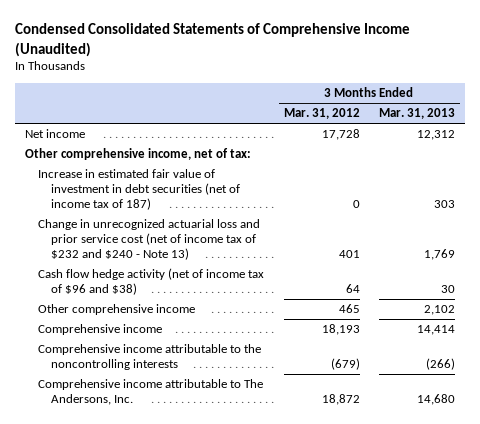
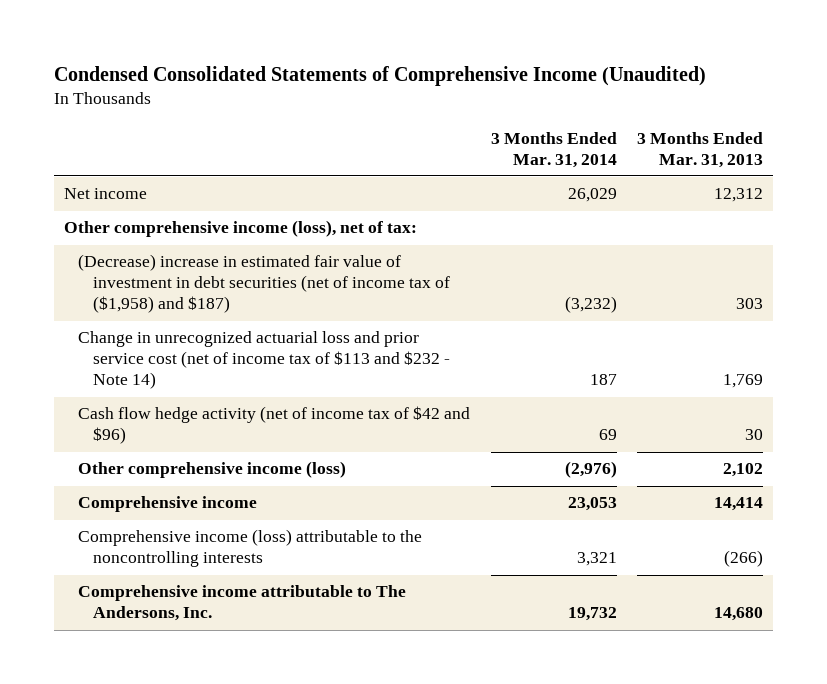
[283,108,360,120] Mar. 31, 2012 -> none
none -> [490,131,617,168] 3 Months Ended Mar. 31, 2014
[24,148,251,161] Other comprehensive income, net of tax: -> [63,220,417,238] Other comprehensive income (loss), net of tax:
[37,169,241,211] Increase in estimated fair value of investment in debt securities (net of income tax of 187) -> [78,254,451,314] (Decrease) increase in estimated fair value of investment in debt securities (net of income tax of ($1,958) and $187)
[37,219,260,261] Change in unrecognized actuarial loss and prior service cost (net of income tax of $232 and $240 - Note 13) -> [78,331,451,390] Change in unrecognized actuarial loss and prior service cost (net of income tax of $113 and $232 - Note 14)
[37,268,264,296] Cash flow hedge activity (net of income tax of $96 and $38) -> [78,406,471,445] Cash flow hedge activity (net of income tax of $42 and $96)
[37,304,195,316] Other comprehensive income -> [78,461,347,479] Other comprehensive income (loss)
[37,344,261,371] Comprehensive income attributable to the noncontrolling interests -> [78,529,423,568] Comprehensive income (loss) attributable to the noncontrolling interests

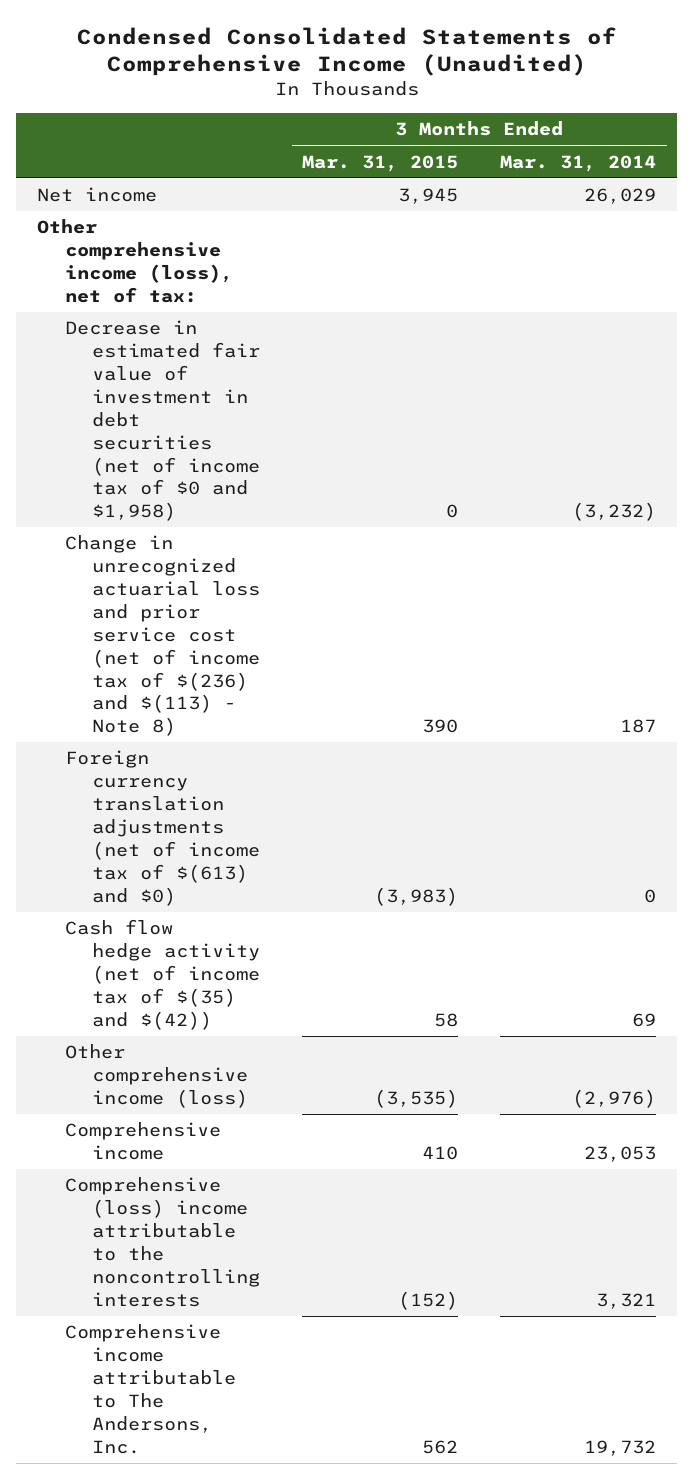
[637,131,764,168] 3 Months Ended Mar. 31, 2013 -> none
none -> [302,154,459,172] Mar. 31, 2015
[78,254,451,314] (Decrease) increase in estimated fair value of investment in debt securities (net of income tax of ($1,958) and $187) -> [64,320,261,522] Decrease in estimated fair value of investment in debt securities (net of income tax of $0 and $1,958)
[78,331,451,390] Change in unrecognized actuarial loss and prior service cost (net of income tax of $113 and $232 - Note 14) -> [64,535,261,737] Change in unrecognized actuarial loss and prior service cost (net of income tax of $(236) and $(113) - Note 8)
none -> [64,750,261,906] Foreign currency translation adjustments (net of income tax of $(613) and $0)
[78,406,471,445] Cash flow hedge activity (net of income tax of $42 and $96) -> [64,919,261,1030] Cash flow hedge activity (net of income tax of $(35) and $(42))
[78,529,423,568] Comprehensive income (loss) attributable to the noncontrolling interests -> [64,1177,261,1307] Comprehensive (loss) income attributable to the noncontrolling interests

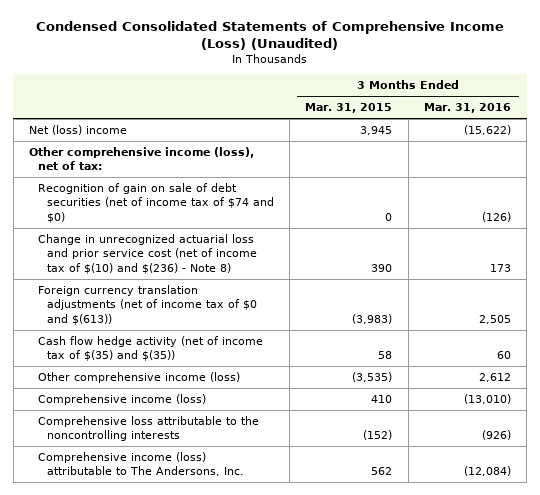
[76,26,617,77] Condensed Consolidated Statements of Comprehensive Income (Unaudited) -> [35,20,504,51] Condensed Consolidated Statements of Comprehensive Income (Loss) (Unaudited)
[500,154,657,172] Mar. 31, 2014 -> none
none -> [423,103,511,114] Mar. 31, 2016
[37,187,158,203] Net income -> [29,125,128,136] Net (loss) income
[64,320,261,522] Decrease in estimated fair value of investment in debt securities (net of income tax of $0 and $1,958) -> [37,183,274,223] Recognition of gain on sale of debt securities (net of income tax of $74 and $0)
[64,535,261,737] Change in unrecognized actuarial loss and prior service cost (net of income tax of $(236) and $(113) - Note 8) -> [37,234,257,274] Change in unrecognized actuarial loss and prior service cost (net of income tax of $(10) and $(236) - Note 8)
[64,750,261,906] Foreign currency translation adjustments (net of income tax of $(613) and $0) -> [37,285,257,325] Foreign currency translation adjustments (net of income tax of $0 and $(613))
[64,919,261,1030] Cash flow hedge activity (net of income tax of $(35) and $(42)) -> [37,336,263,362] Cash flow hedge activity (net of income tax of $(35) and $(35))
[64,1122,221,1161] Comprehensive income -> [37,394,206,406] Comprehensive income (loss)
[64,1177,261,1307] Comprehensive (loss) income attributable to the noncontrolling interests -> [37,416,259,442] Comprehensive loss attributable to the noncontrolling interests
[64,1324,237,1454] Comprehensive income attributable to The Andersons, Inc. -> [37,452,244,477] Comprehensive income (loss) attributable to The Andersons, Inc.

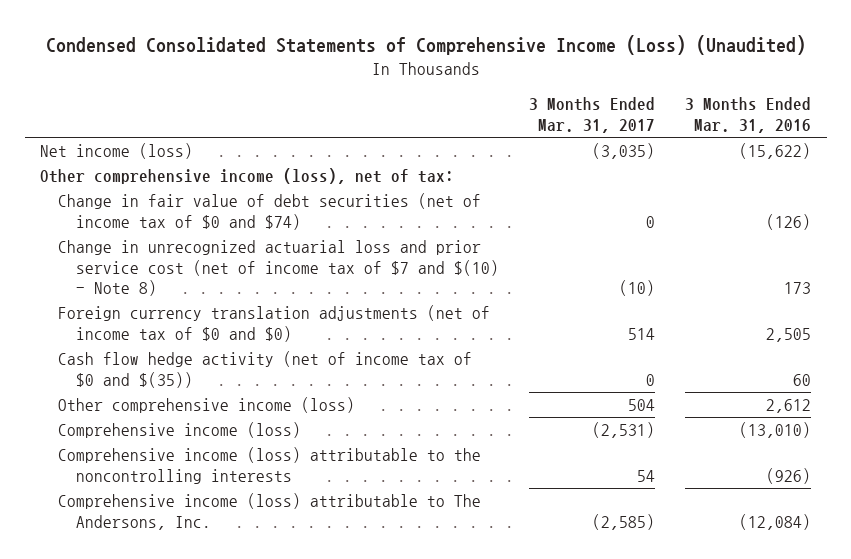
[305,103,393,114] Mar. 31, 2015 -> none
none -> [529,97,656,133] 3 Months Ended Mar. 31, 2017
[29,125,128,136] Net (loss) income -> [39,143,193,160] Net income (loss)
[37,183,274,223] Recognition of gain on sale of debt securities (net of income tax of $74 and $0) -> [57,193,481,230] Change in fair value of debt securities (net of income tax of $0 and $74)
[37,234,257,274] Change in unrecognized actuarial loss and prior service cost (net of income tax of $(10) and $(236) - Note 8) -> [57,240,499,297] Change in unrecognized actuarial loss and prior service cost (net of income tax of $7 and $(10) - Note 8)
[37,285,257,325] Foreign currency translation adjustments (net of income tax of $0 and $(613)) -> [57,305,490,342] Foreign currency translation adjustments (net of income tax of $0 and $0)
[37,336,263,362] Cash flow hedge activity (net of income tax of $(35) and $(35)) -> [57,351,472,388] Cash flow hedge activity (net of income tax of $0 and $(35))
[37,416,259,442] Comprehensive loss attributable to the noncontrolling interests -> [57,447,481,484] Comprehensive income (loss) attributable to the noncontrolling interests

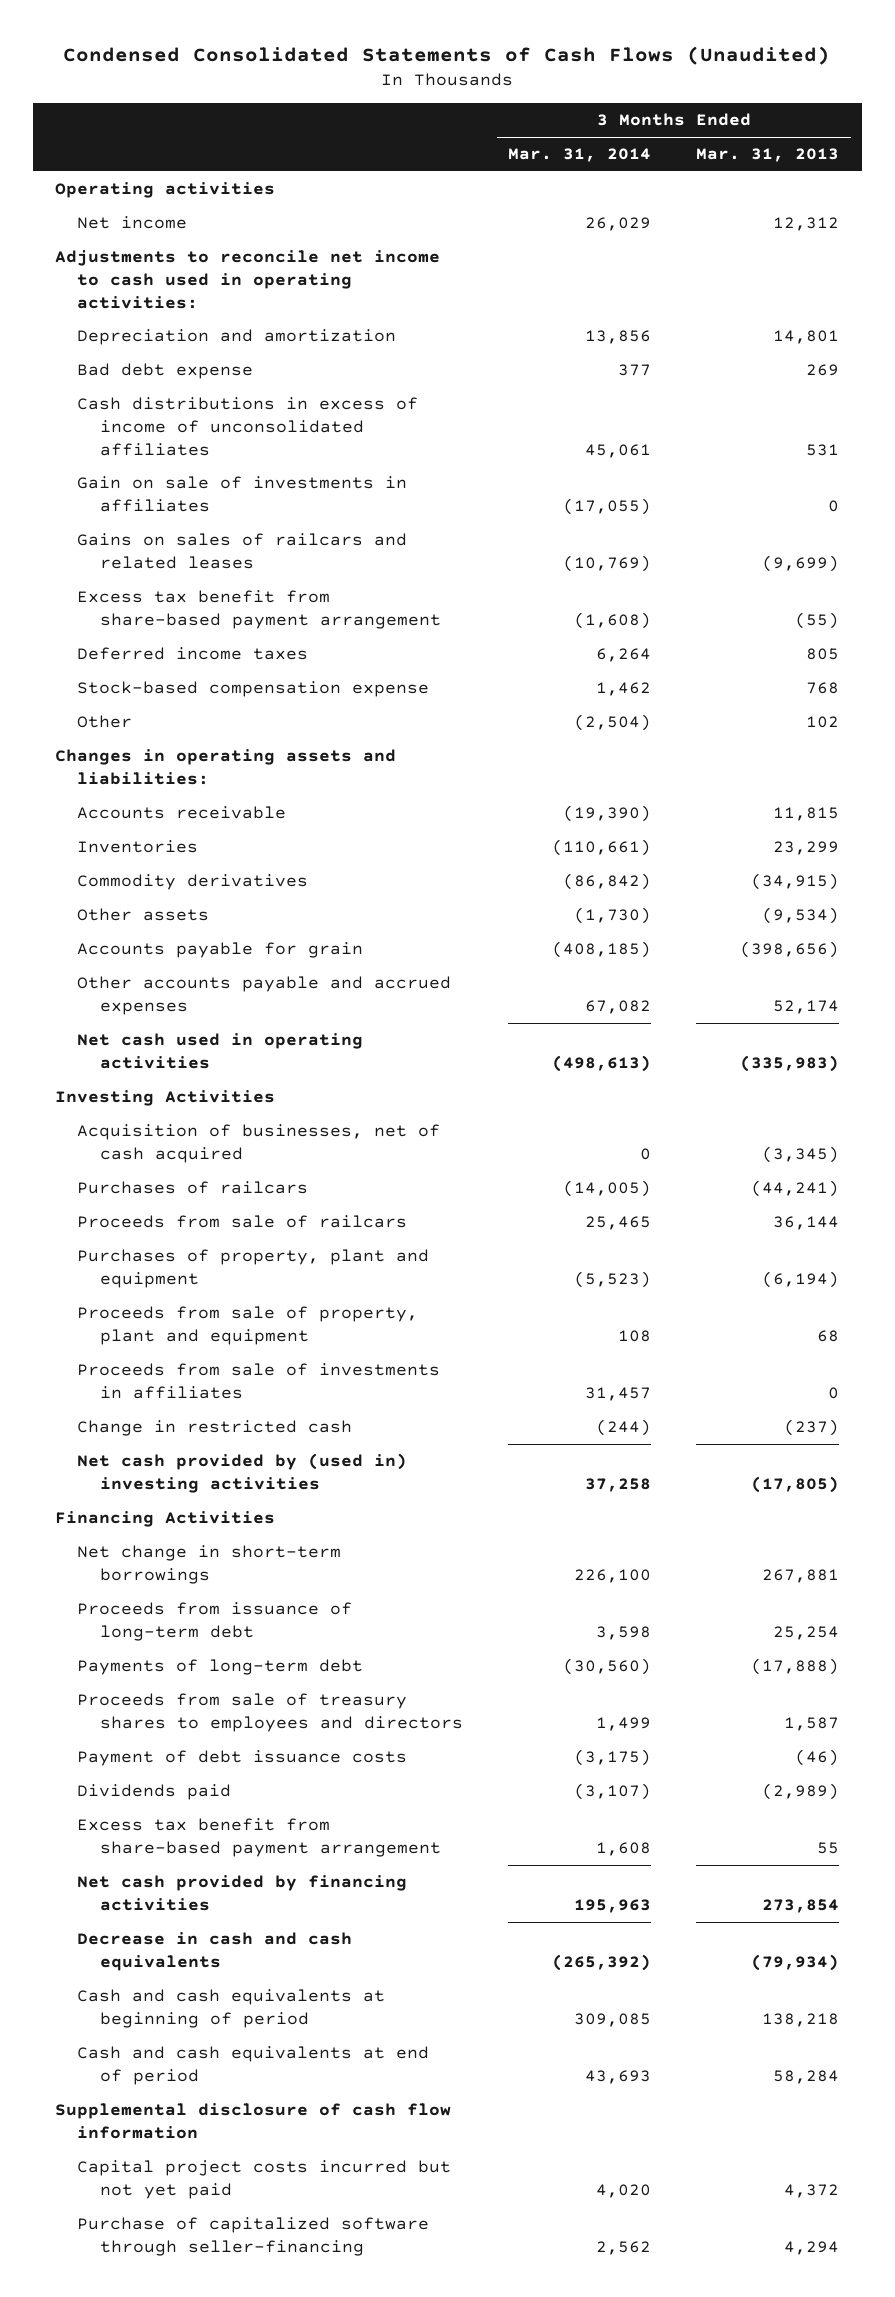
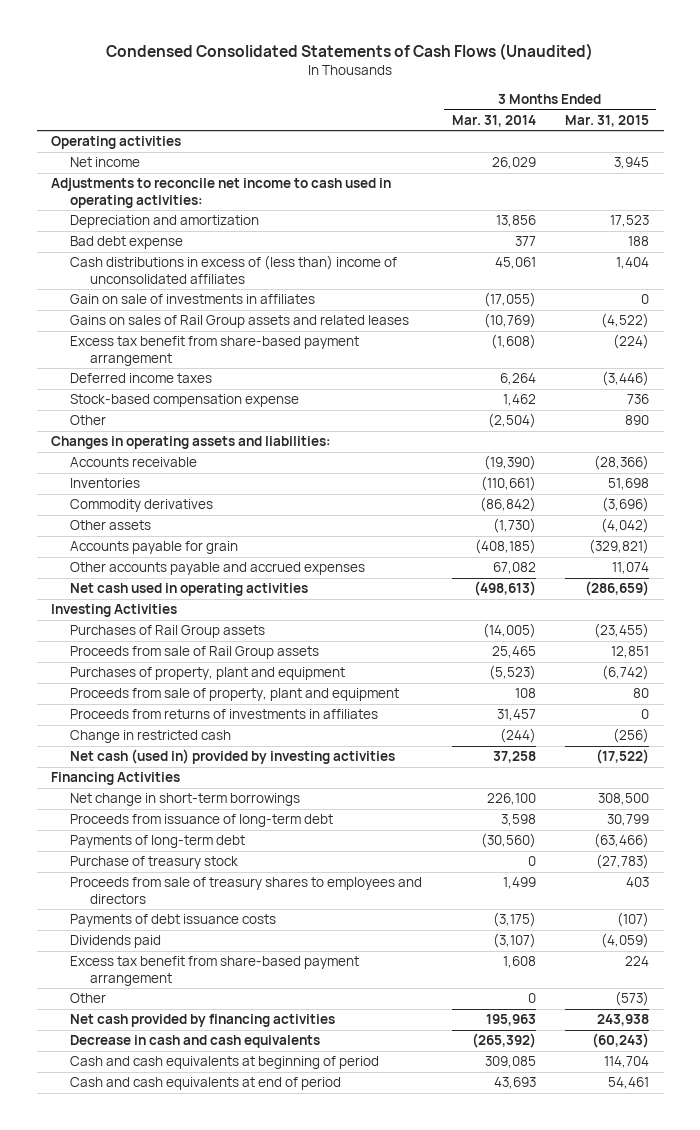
[696,148,840,163] Mar. 31, 2013 -> none
none -> [564,114,649,127] Mar. 31, 2015
[77,397,419,456] Cash distributions in excess of income of unconsolidated affiliates -> [70,255,398,284] Cash distributions in excess of (less than) income of unconsolidated affiliates
[77,533,408,569] Gains on sales of railcars and related leases -> [70,315,410,329] Gains on sales of Rail Group assets and related leases
[77,1124,441,1163] Acquisition of businesses, net of cash acquired -> none
[77,1181,309,1195] Purchases of railcars -> [70,625,266,639] Purchases of Rail Group assets
[77,1215,408,1229] Proceeds from sale of railcars -> [70,646,320,660] Proceeds from sale of Rail Group assets
[77,1363,441,1399] Proceeds from sale of investments in affiliates -> [70,709,379,720] Proceeds from returns of investments in affiliates
[77,1453,408,1493] Net cash provided by (used in) investing activities -> [70,749,396,765] Net cash (used in) provided by investing activities
none -> [70,856,239,870] Purchase of treasury stock
[77,1750,408,1767] Payment of debt issuance costs -> [70,914,277,928] Payments of debt issuance costs
none -> [70,993,107,1004] Other
[55,2103,452,2139] Supplemental disclosure of cash flow information -> none
[77,2160,452,2199] Capital project costs incurred but not yet paid -> none
[77,2217,430,2256] Purchase of capitalized software through seller-financing -> none

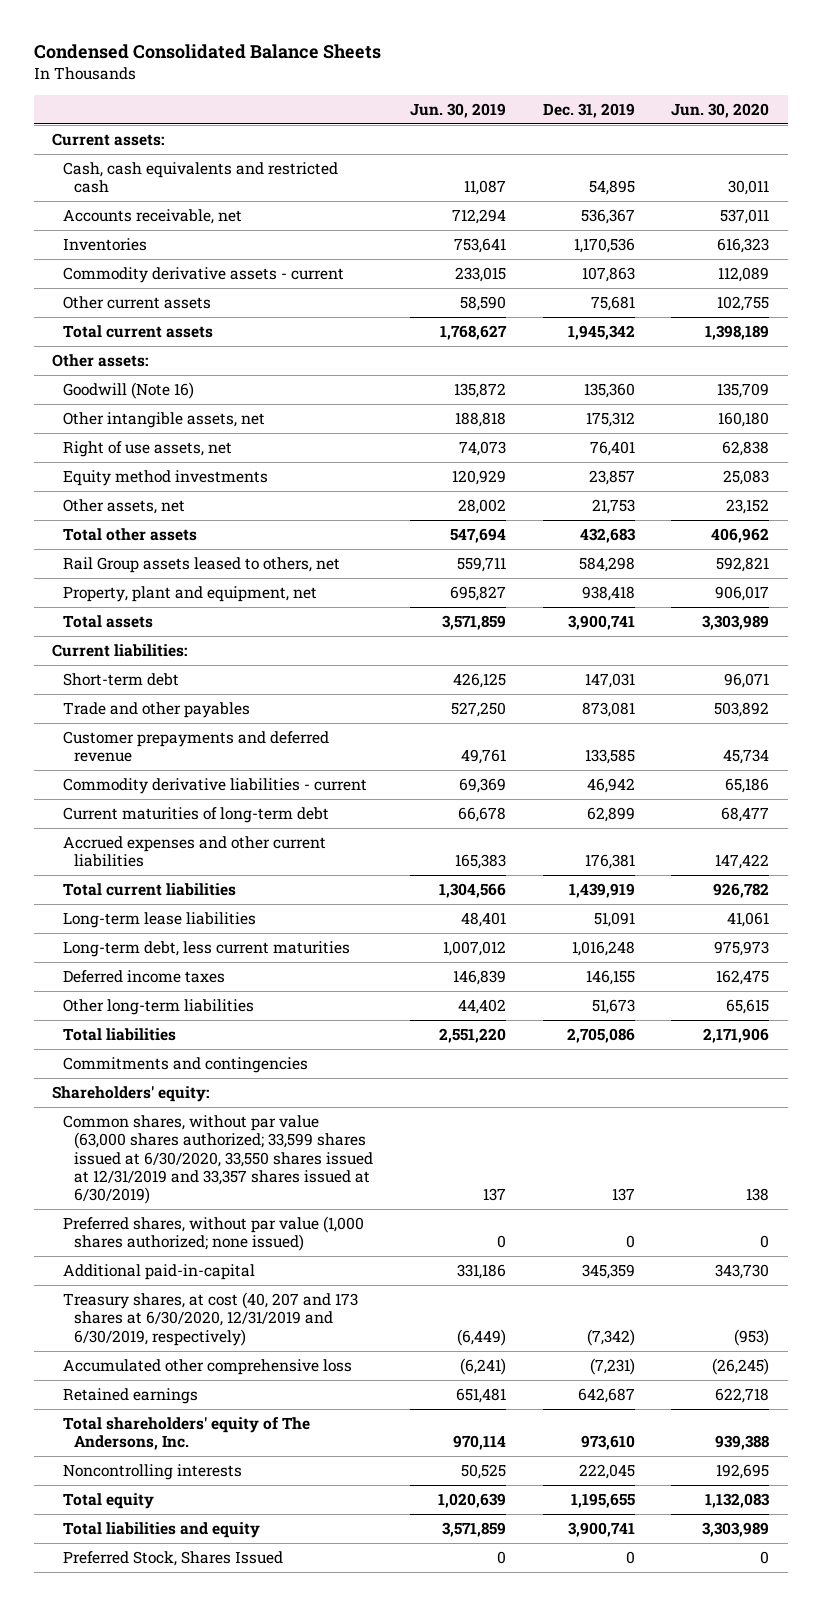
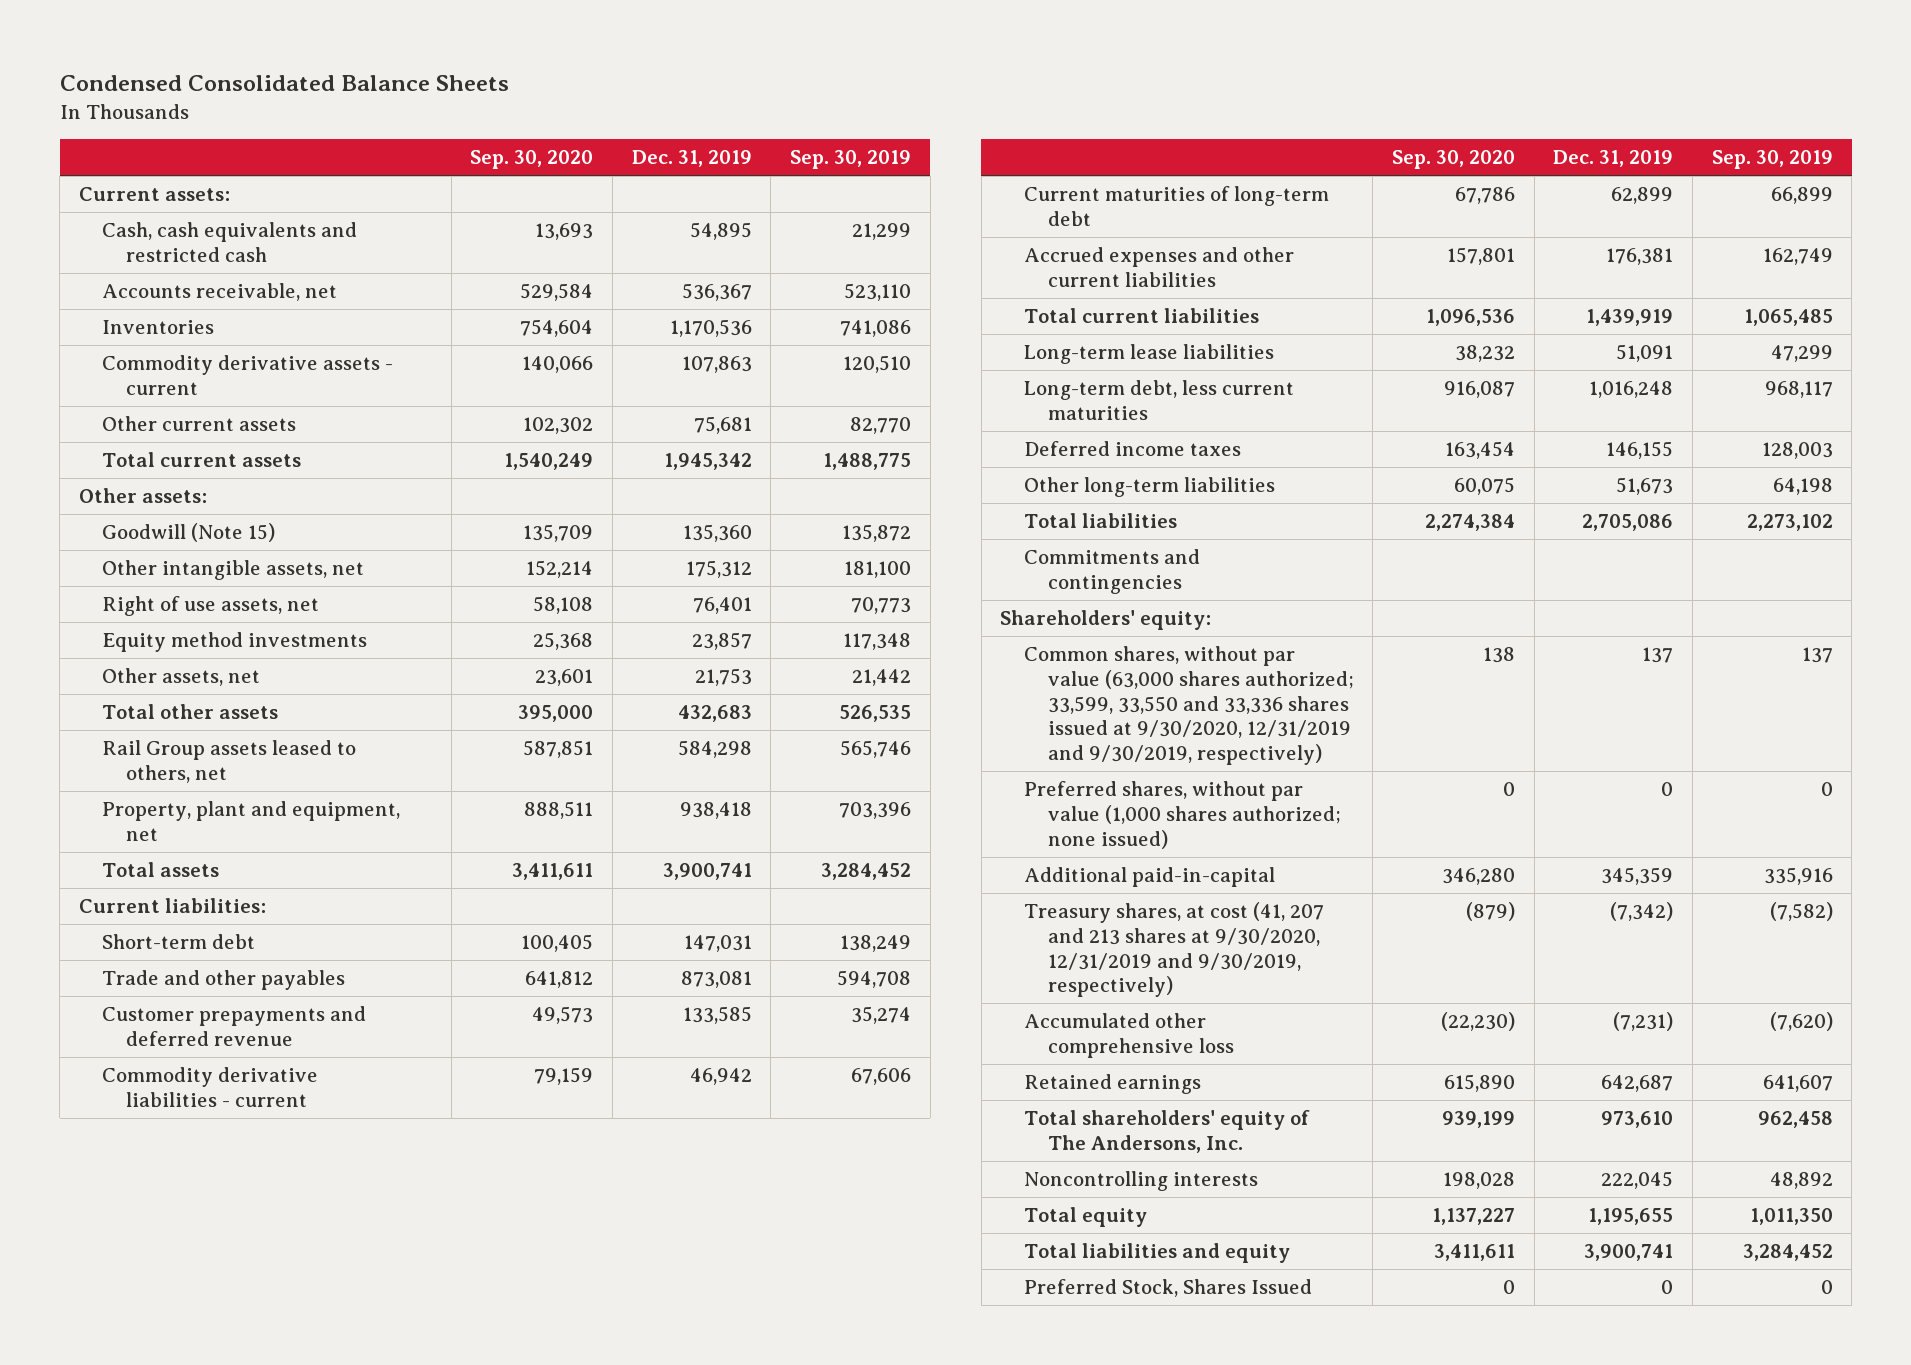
[409,102,506,118] Jun. 30, 2019 -> none
[671,102,770,118] Jun. 30, 2020 -> none
none -> [470,150,594,170] Sep. 30, 2020
none -> [789,150,911,170] Sep. 30, 2019
[63,382,195,400] Goodwill (Note 16) -> [102,523,276,543] Goodwill (Note 15)
[63,1115,374,1205] Common shares, without par value (63,000 shares authorized; 33,599 shares issued at 6/30/2020, 33,550 shares issued at 12/31/2019 and 33,357 shares issued at 6/30/2019) -> [1023,646,1354,766] Common shares, without par value (63,000 shares authorized; 33,599, 33,550 and 33,336 shares issued at 9/30/2020, 12/31/2019 and 9/30/2019, respectively)
[63,1292,359,1346] Treasury shares, at cost (40, 207 and 173 shares at 6/30/2020, 12/31/2019 and 6/30/2019, respectively) -> [1023,902,1324,998] Treasury shares, at cost (41, 207 and 213 shares at 9/30/2020, 12/31/2019 and 9/30/2019, respectively)

